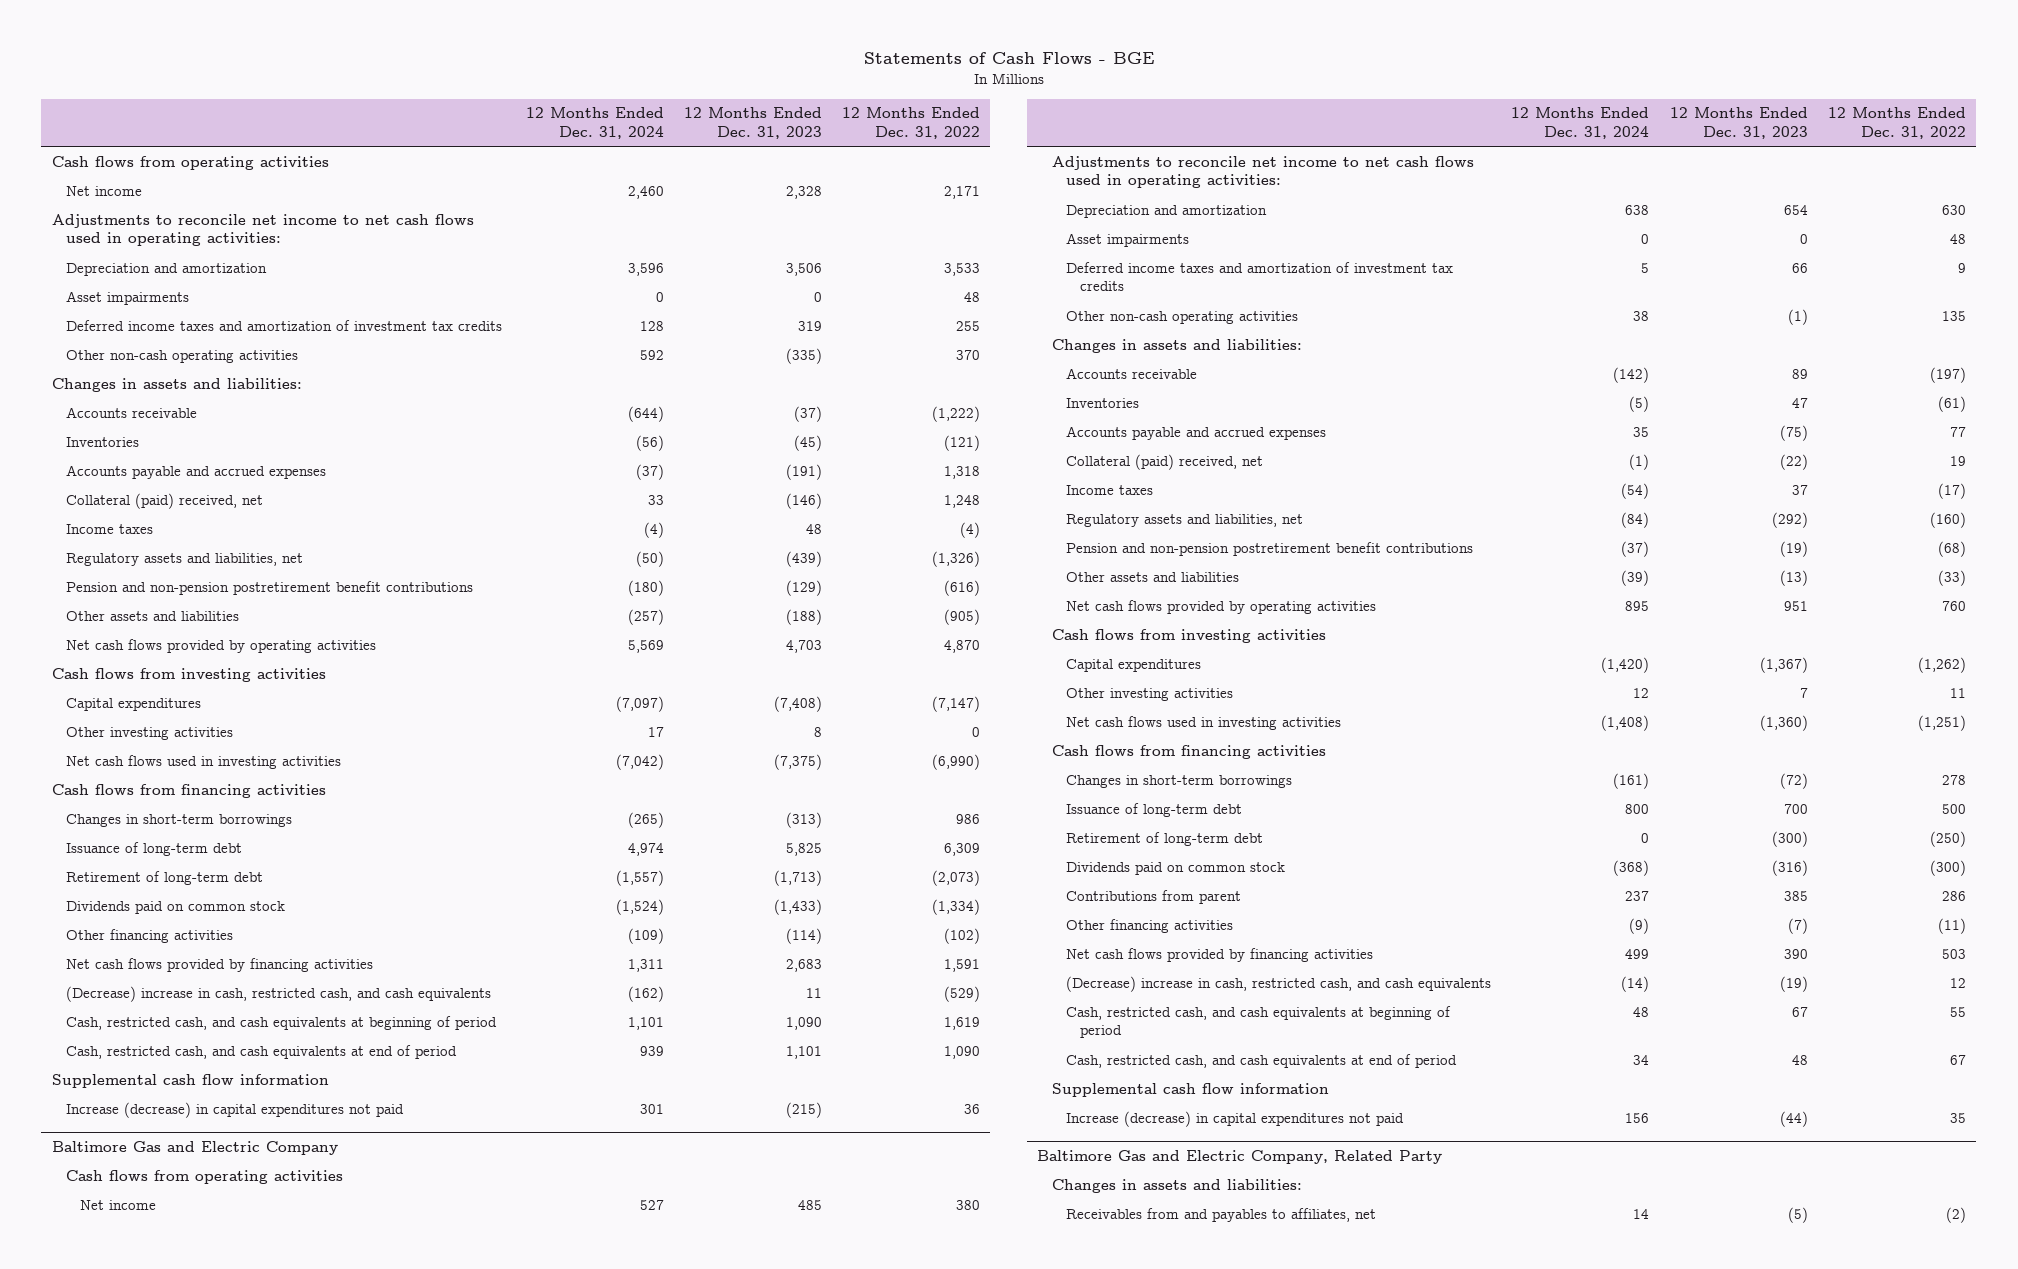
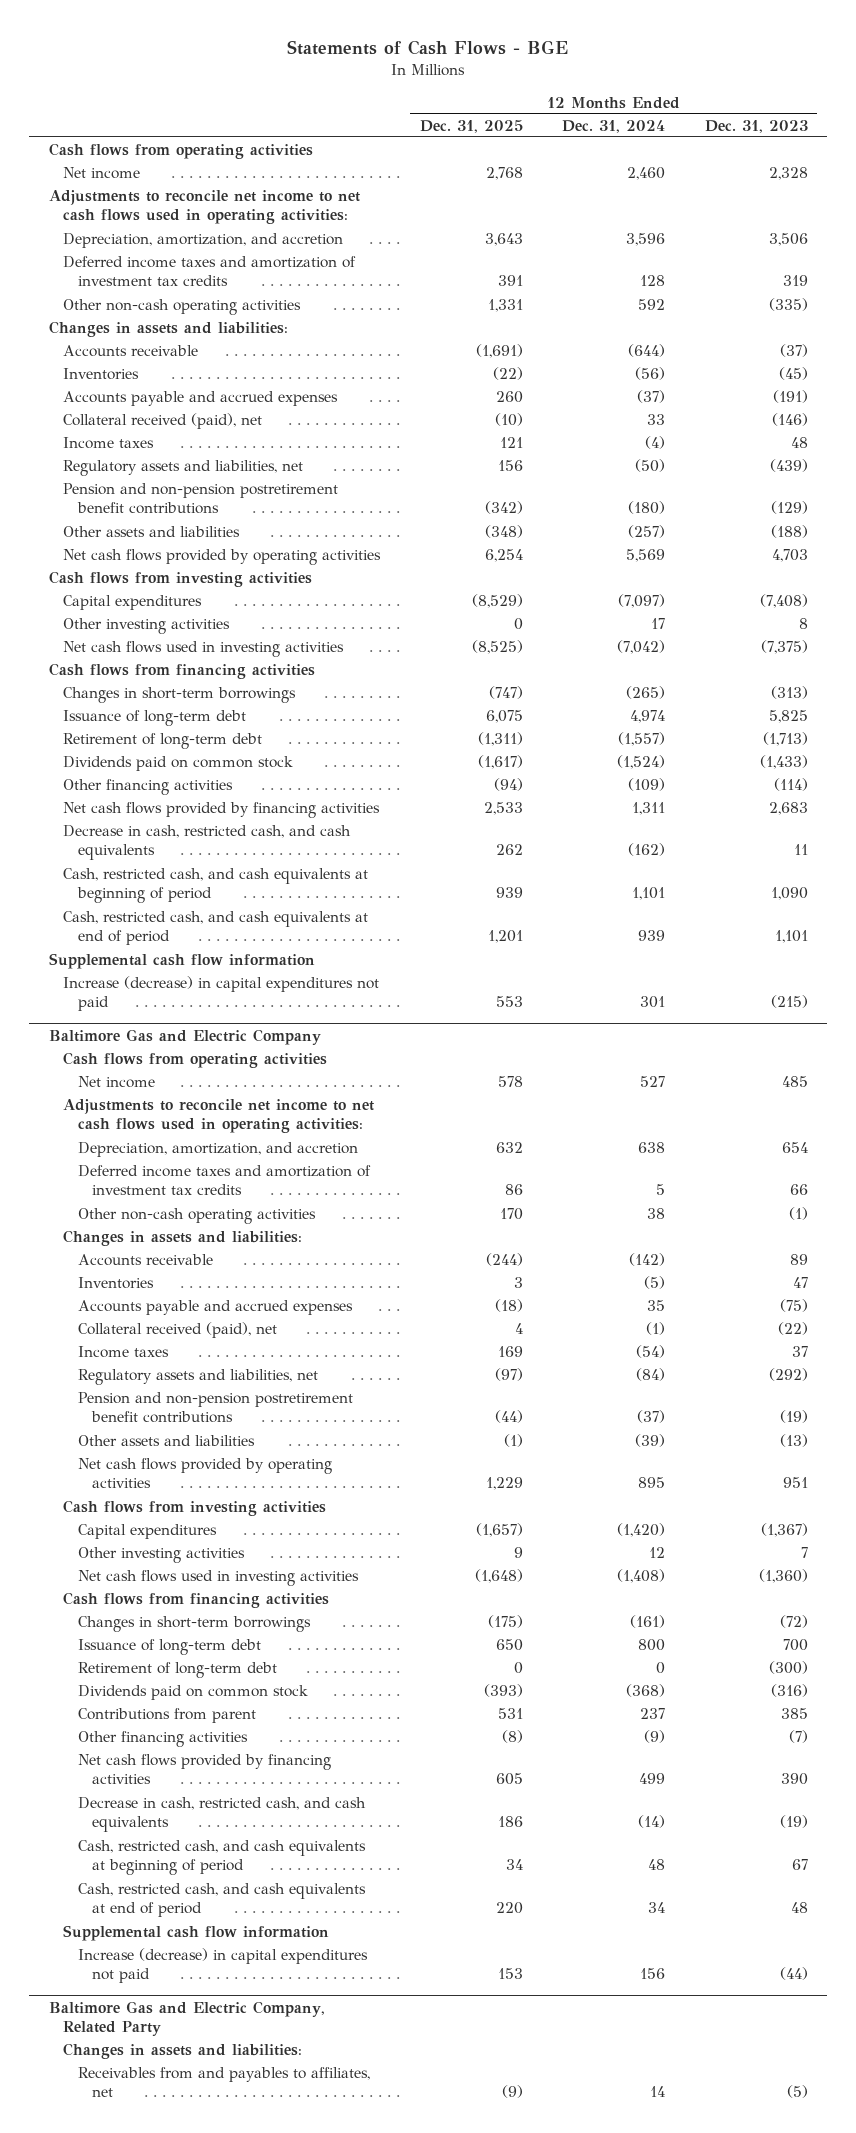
[842,107,981,139] 12 Months Ended Dec. 31, 2022 -> none
none -> [419,119,523,133] Dec. 31, 2025
[65,290,189,305] Asset impairments -> none
[65,262,267,276] Depreciation and amortization -> [63,233,344,249] Depreciation, amortization, and accretion
[65,492,263,509] Collateral (paid) received, net -> [63,413,263,430] Collateral received (paid), net
[65,985,491,1002] (Decrease) increase in cash, restricted cash, and cash equivalents -> [63,825,352,861] Decrease in cash, restricted cash, and cash equivalents
[1065,232,1189,247] Asset impairments -> none
[1065,204,1267,218] Depreciation and amortization -> [77,1142,358,1158] Depreciation, amortization, and accretion
[1065,453,1263,470] Collateral (paid) received, net -> [77,1322,277,1339] Collateral received (paid), net
[1065,975,1491,992] (Decrease) increase in cash, restricted cash, and cash equivalents -> [77,1797,366,1833] Decrease in cash, restricted cash, and cash equivalents

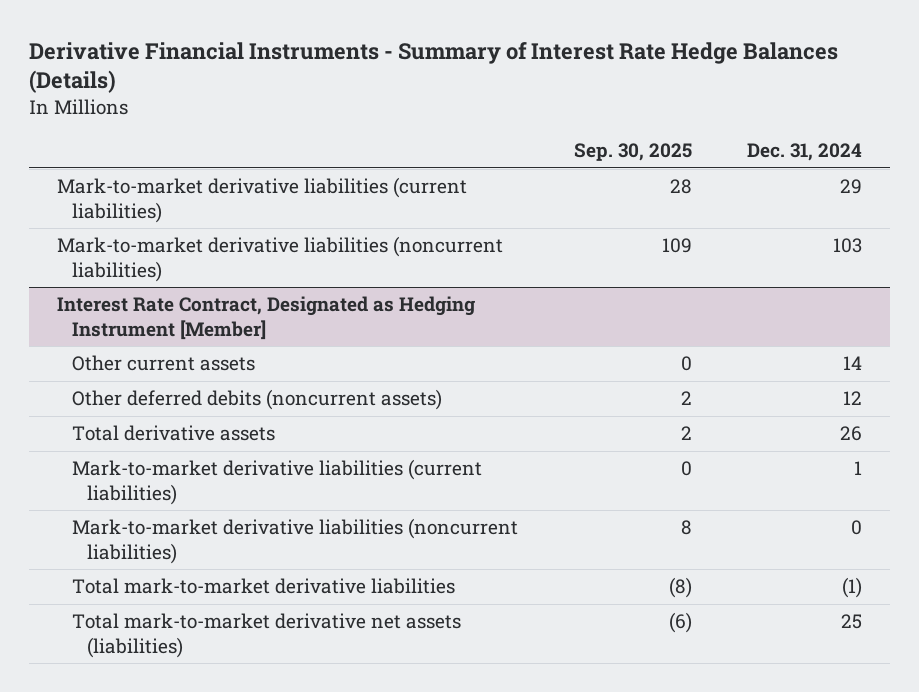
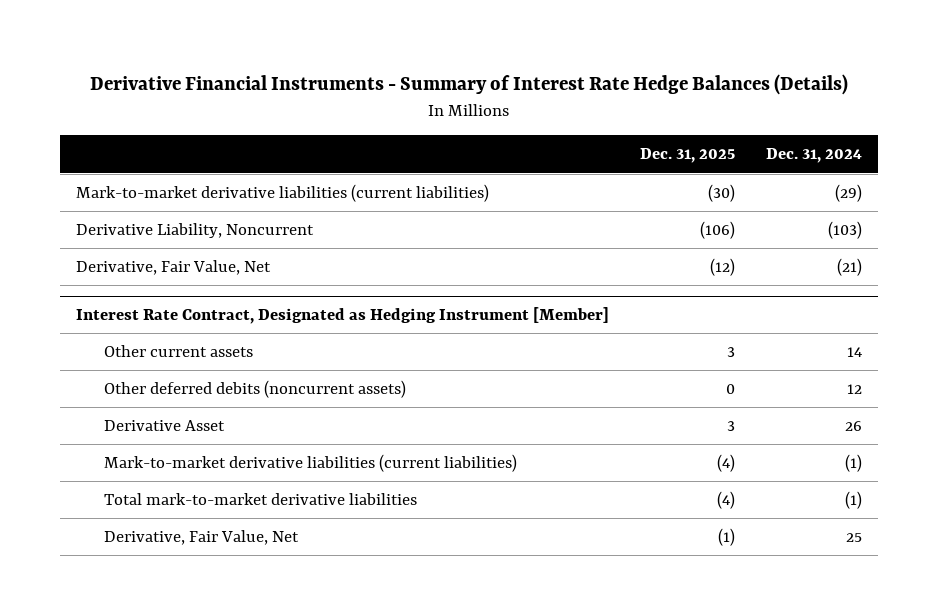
[573,143,692,162] Sep. 30, 2025 -> none
none -> [640,148,736,164] Dec. 31, 2025
[840,179,863,195] 29 -> [835,184,863,203] (29)
[56,236,503,282] Mark-to-market derivative liabilities (noncurrent liabilities) -> [75,223,314,239] Derivative Liability, Noncurrent
[833,238,863,254] 103 -> [828,221,863,240] (103)
none -> [75,260,271,276] Derivative, Fair Value, Net
[71,518,518,564] Mark-to-market derivative liabilities (noncurrent liabilities) -> none
[71,425,275,442] Total derivative assets -> [104,420,226,432] Derivative Asset
[854,461,863,476] 1 -> [845,454,863,473] (1)
[71,613,461,658] Total mark-to-market derivative net assets (liabilities) -> [104,530,300,546] Derivative, Fair Value, Net

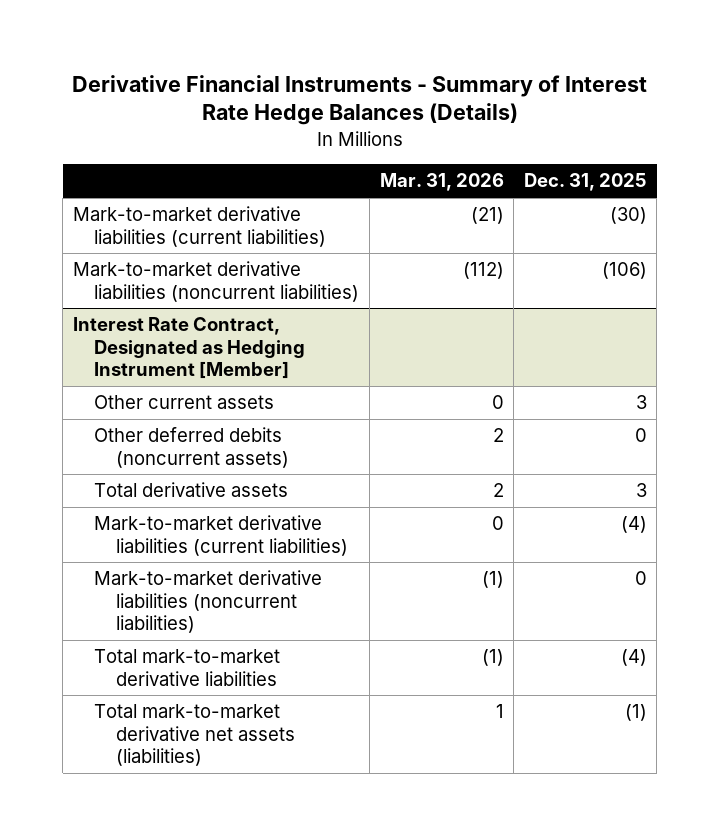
[766,148,863,164] Dec. 31, 2024 -> none
none -> [379,173,504,192] Mar. 31, 2026
[75,260,271,276] Derivative, Fair Value, Net -> none
[75,223,314,239] Derivative Liability, Noncurrent -> [72,261,360,302] Mark-to-market derivative liabilities (noncurrent liabilities)
[104,420,226,432] Derivative Asset -> [94,482,289,498] Total derivative assets
none -> [94,570,323,633] Mark-to-market derivative liabilities (noncurrent liabilities)
[104,530,300,546] Derivative, Fair Value, Net -> [94,704,296,766] Total mark-to-market derivative net assets (liabilities)

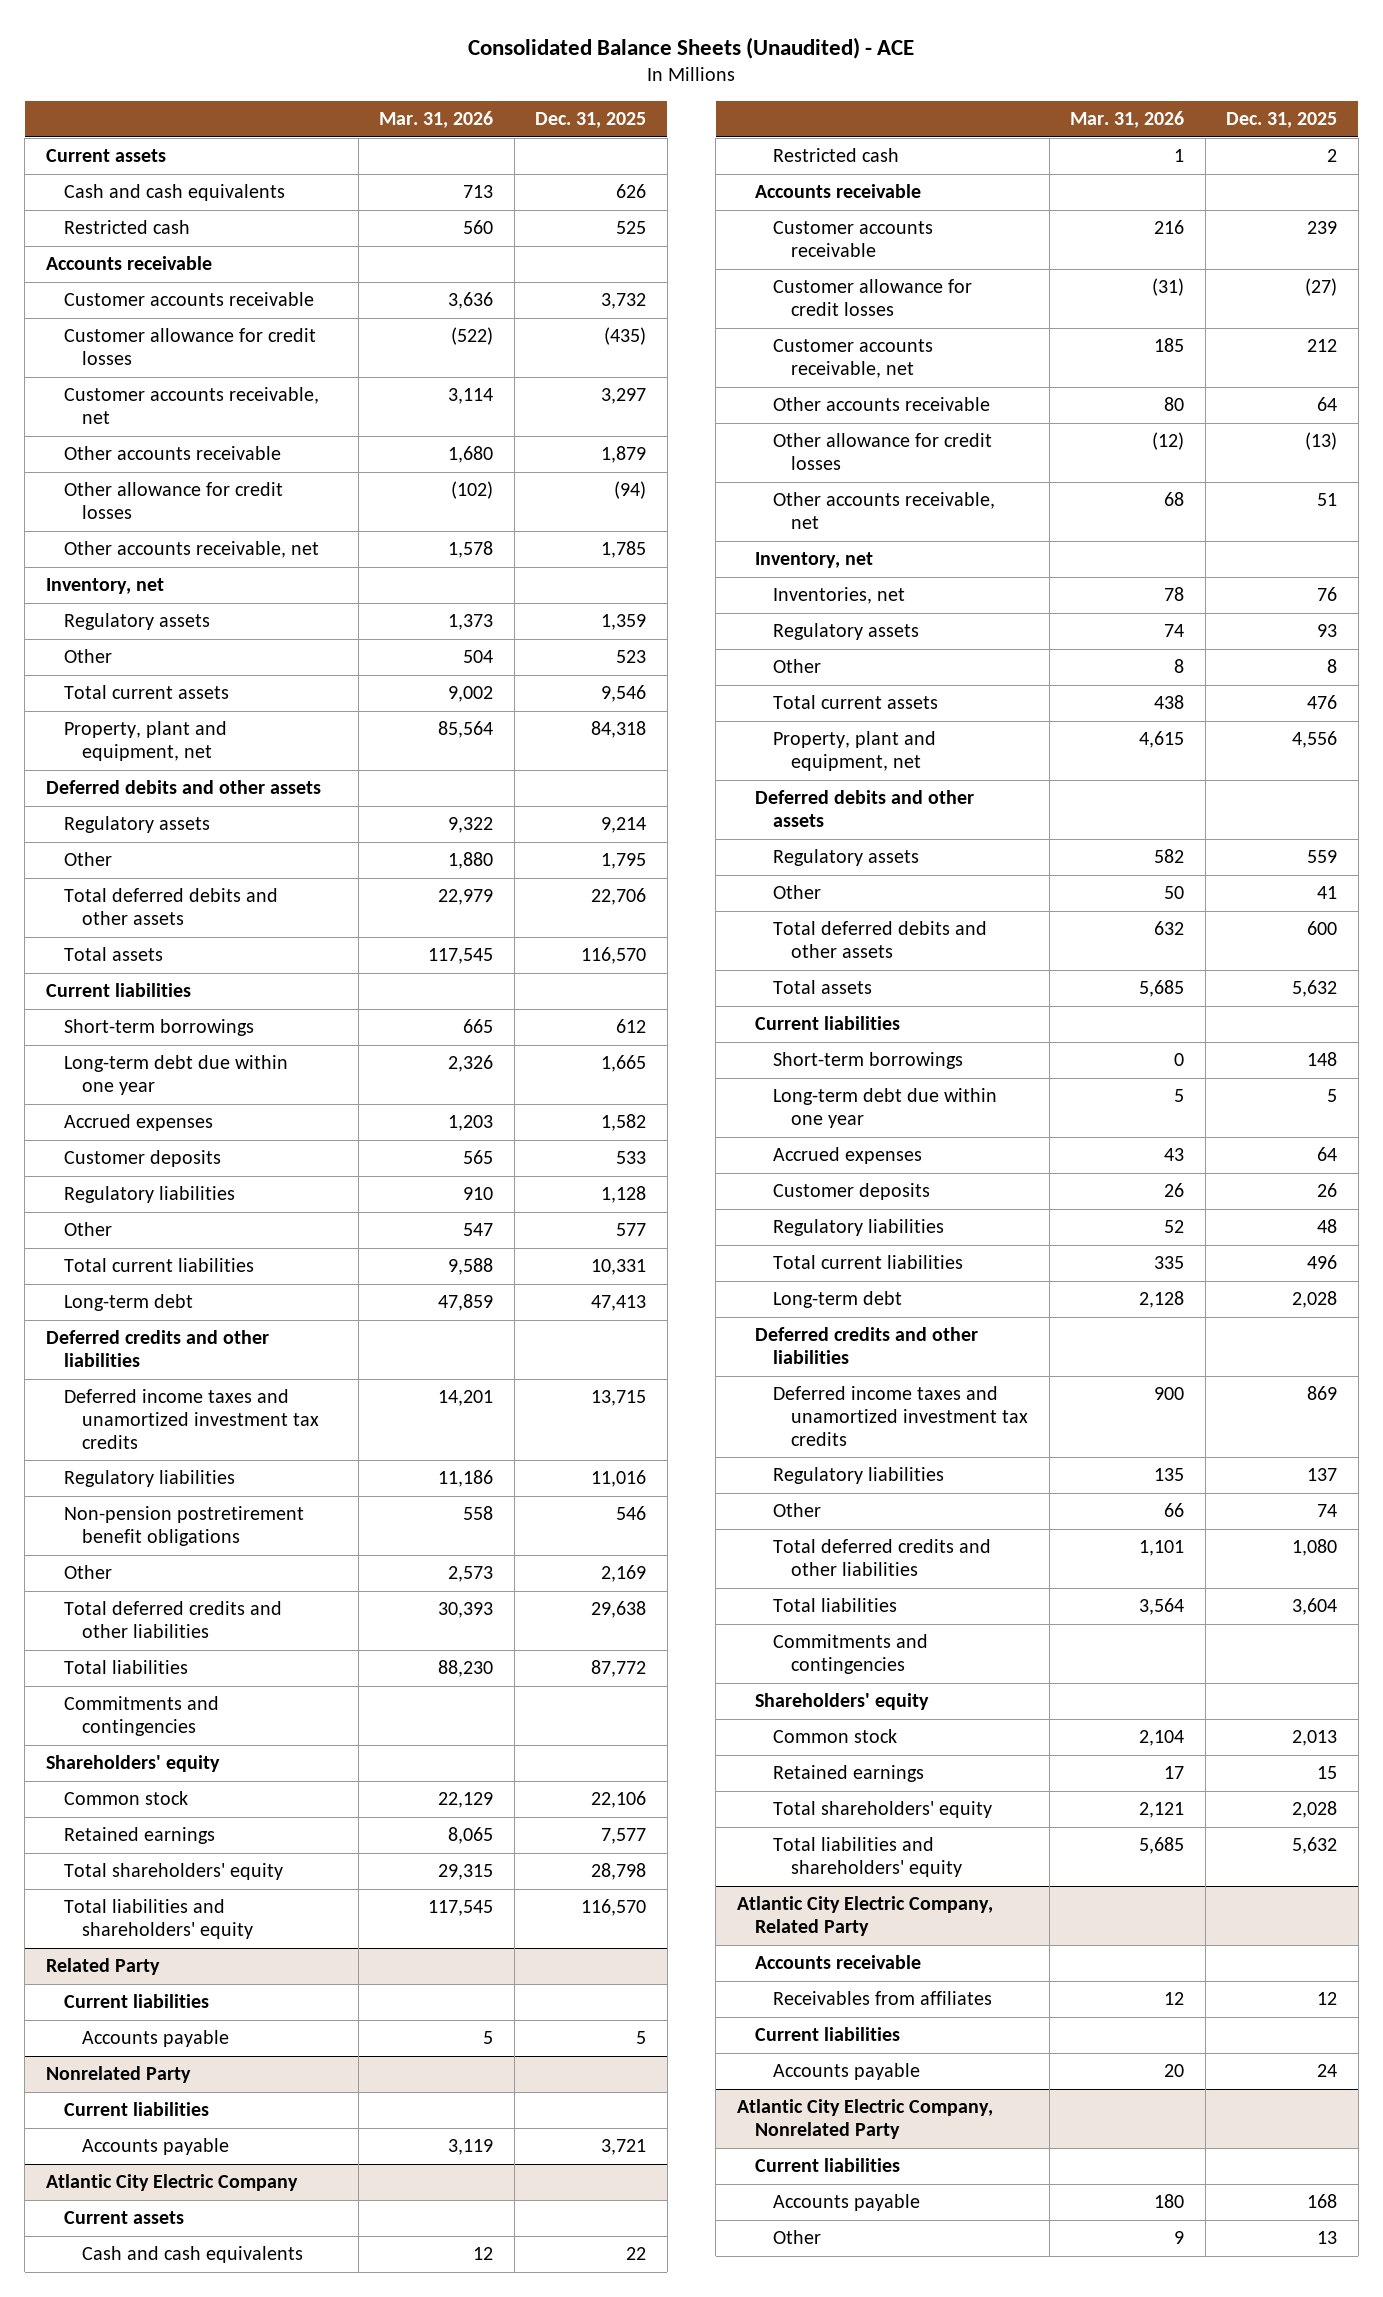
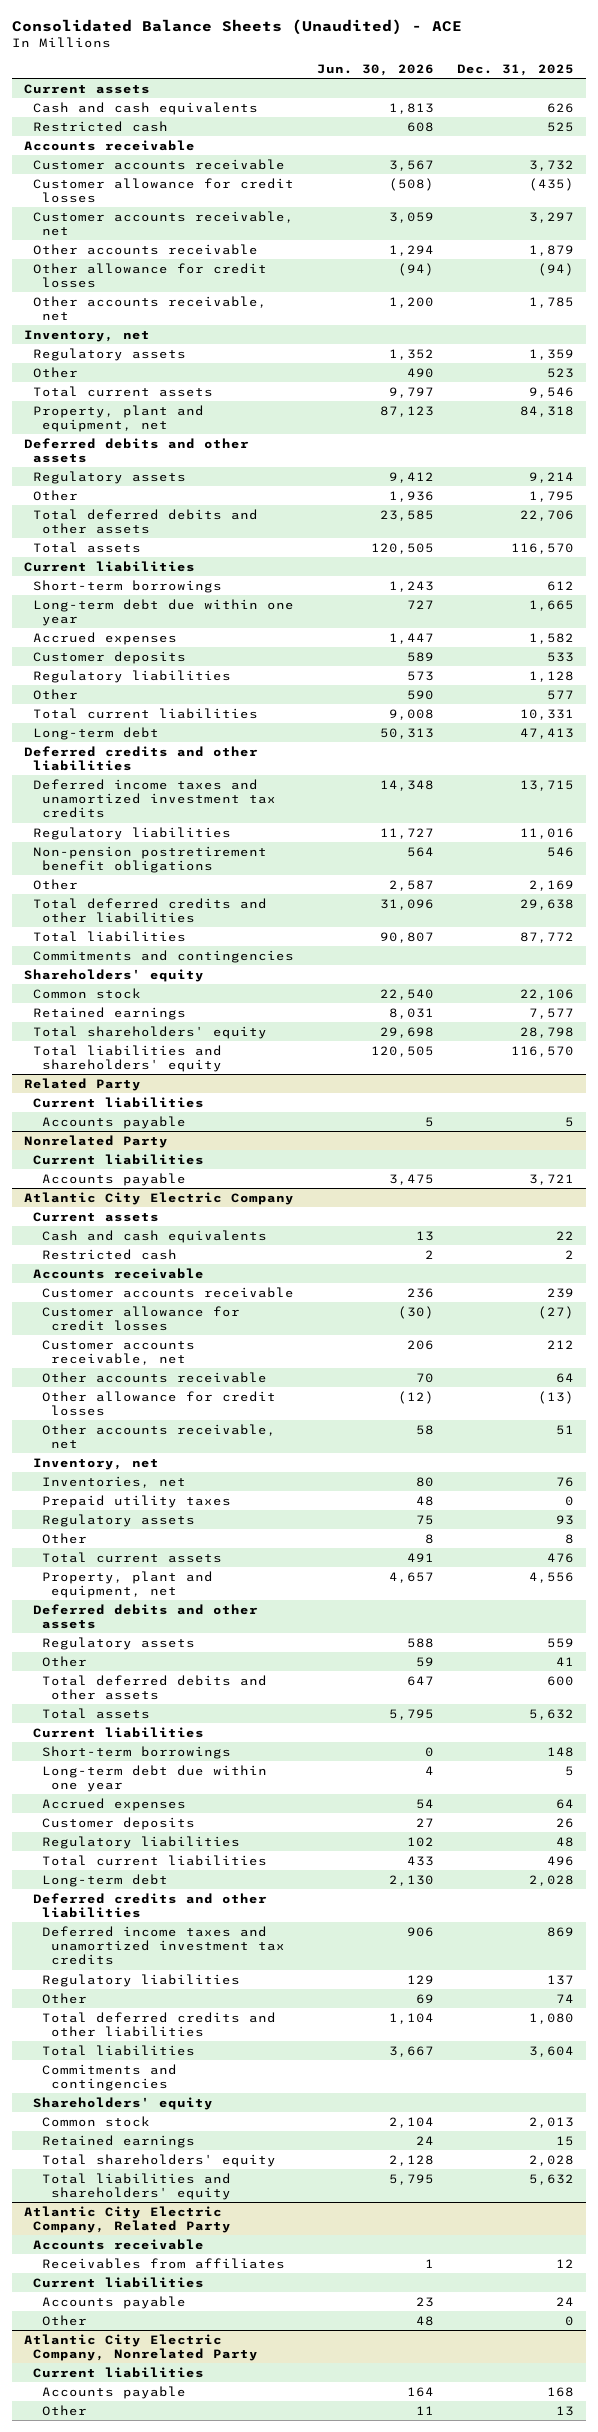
[379,110,494,128] Mar. 31, 2026 -> none
none -> [316,64,434,77] Jun. 30, 2026
none -> [41,1494,231,1508] Prepaid utility taxes
none -> [41,2314,87,2326] Other

